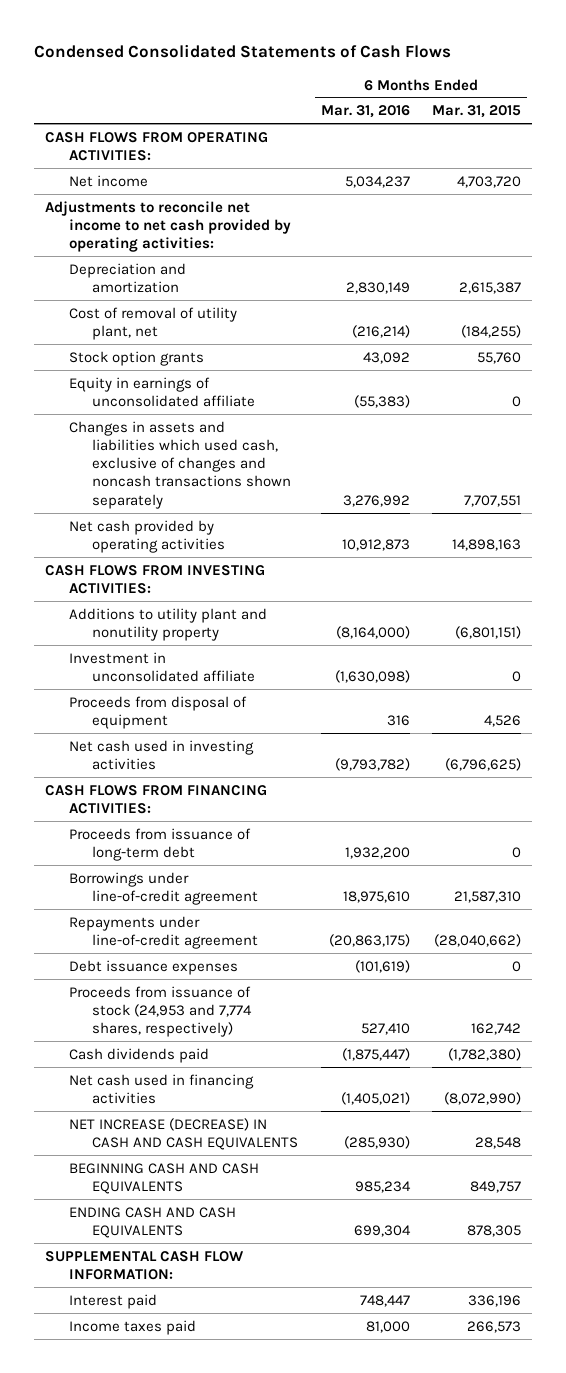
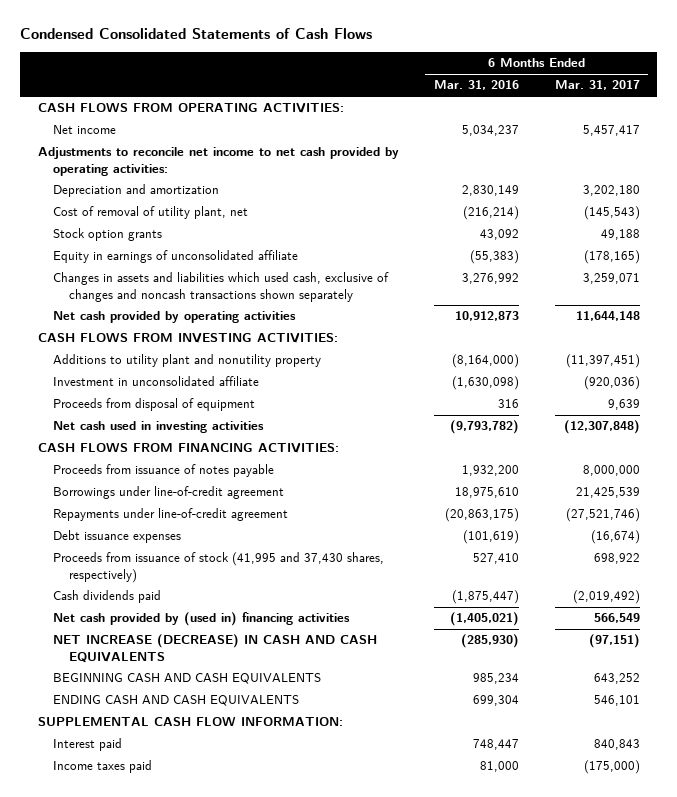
[432,105,522,119] Mar. 31, 2015 -> none
none -> [554,80,640,91] Mar. 31, 2017
[68,827,251,861] Proceeds from issuance of long-term debt -> [53,464,275,478] Proceeds from issuance of notes payable
[68,985,253,1038] Proceeds from issuance of stock (24,953 and 7,774 shares, respectively) -> [53,552,385,583] Proceeds from issuance of stock (41,995 and 37,430 shares, respectively)
[68,1073,254,1104] Net cash used in financing activities -> [53,612,351,627] Net cash provided by (used in) financing activities

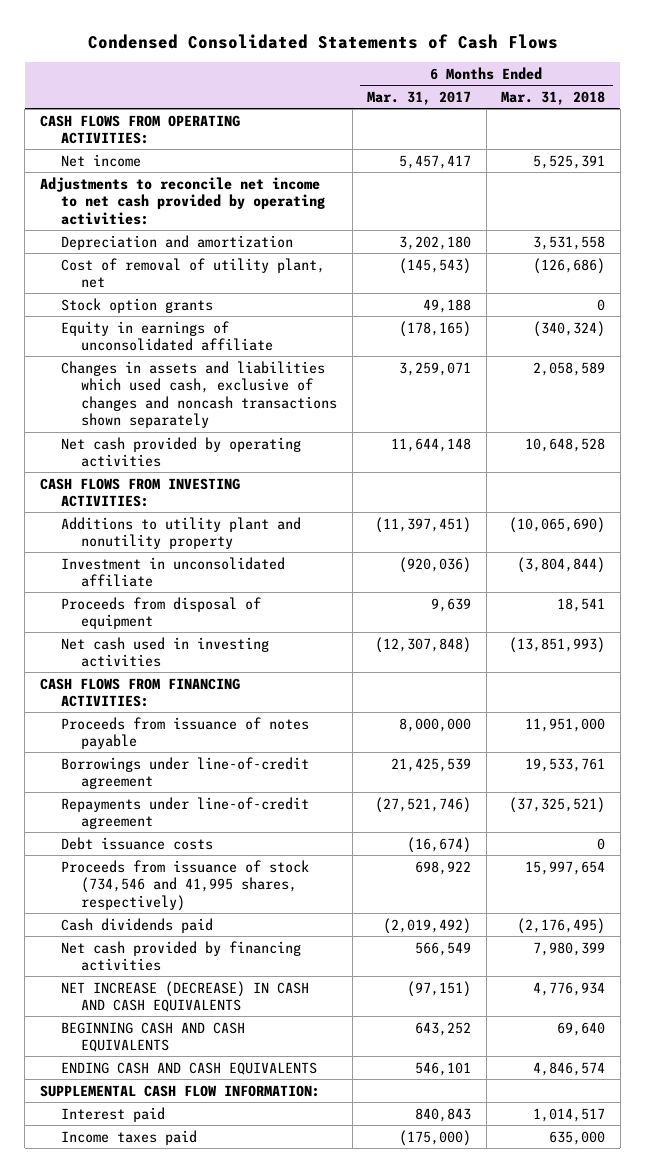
[434,80,520,91] Mar. 31, 2016 -> none
none -> [501,90,606,105] Mar. 31, 2018
[53,530,182,544] Debt issuance expenses -> [60,836,213,850] Debt issuance costs
[53,552,385,583] Proceeds from issuance of stock (41,995 and 37,430 shares, respectively) -> [60,859,309,911] Proceeds from issuance of stock (734,546 and 41,995 shares, respectively)
[53,612,351,627] Net cash provided by (used in) financing activities -> [60,940,301,972] Net cash provided by financing activities

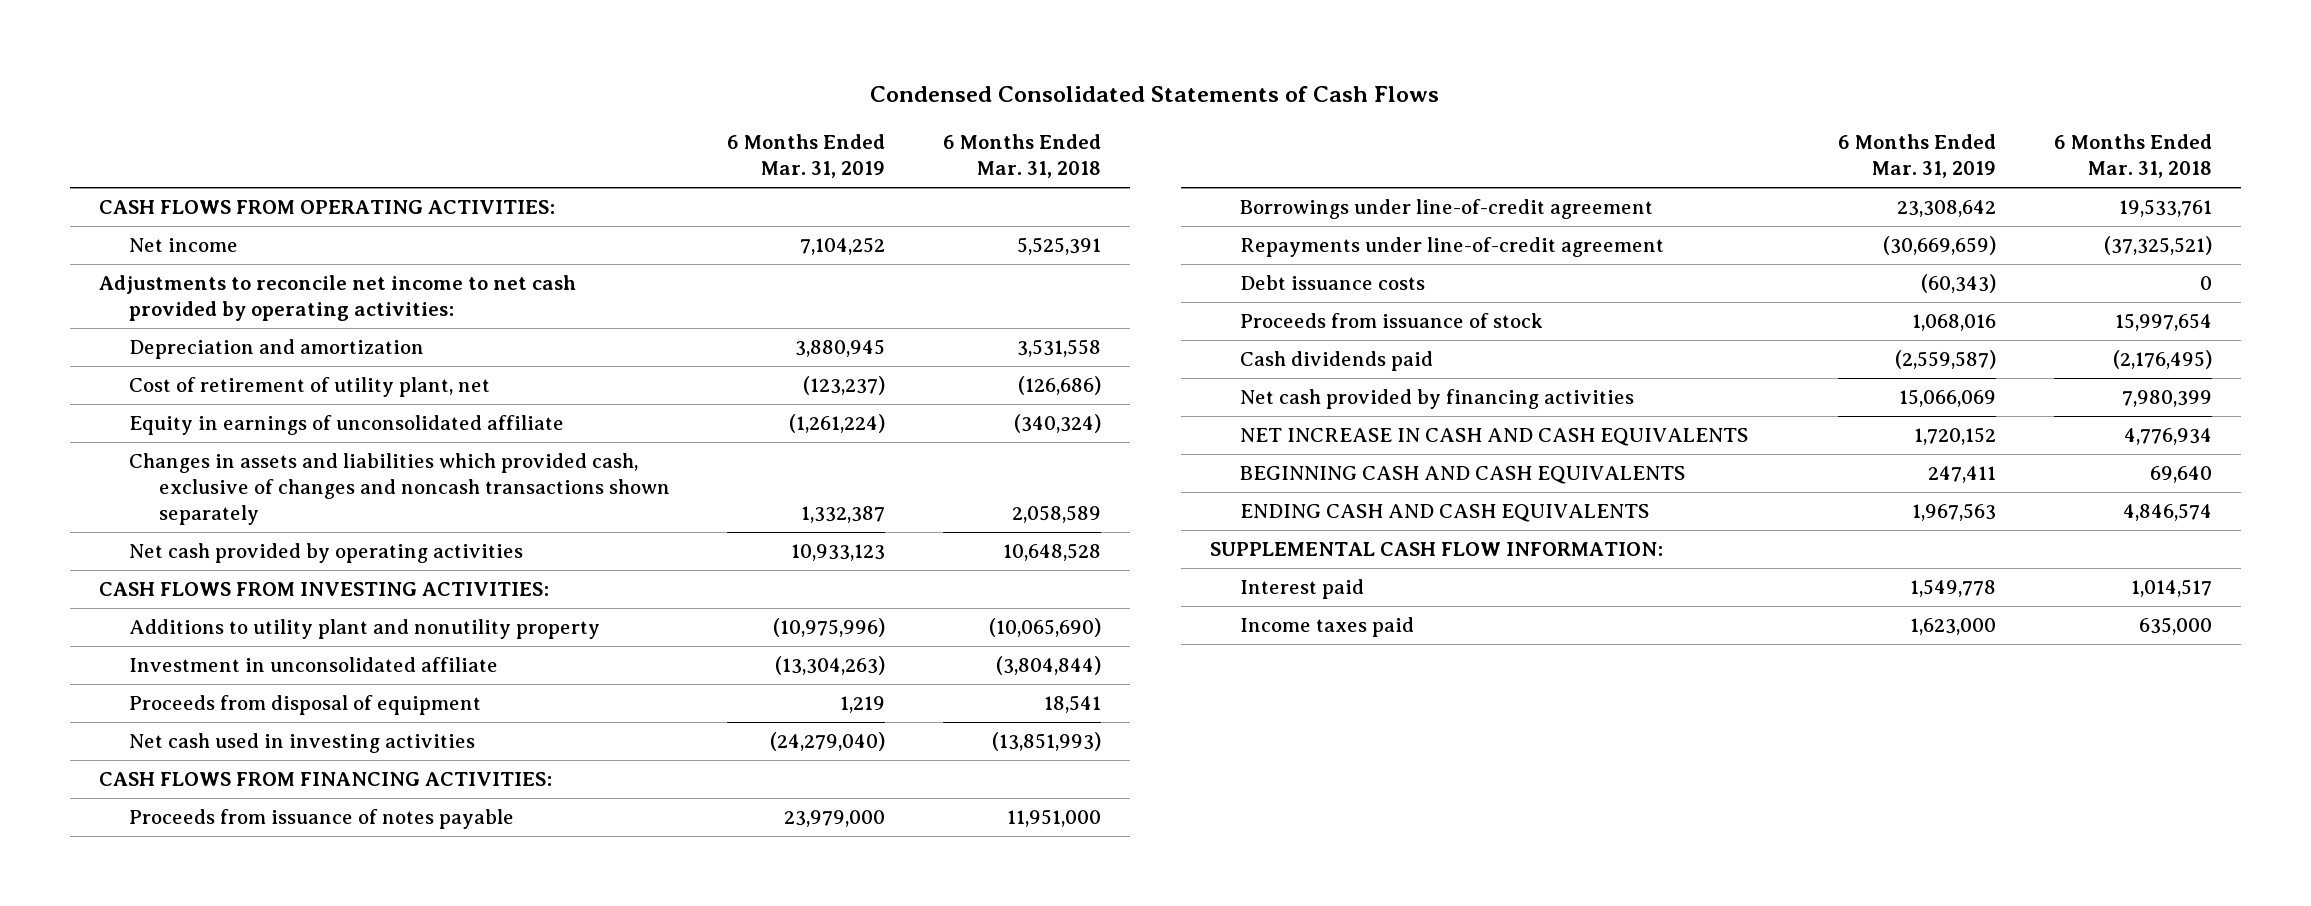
[367,90,472,105] Mar. 31, 2017 -> none
none -> [727,134,886,179] 6 Months Ended Mar. 31, 2019
[60,297,213,313] Stock option grants -> none
[60,257,325,289] Cost of removal of utility plant, net -> [128,377,490,398] Cost of retirement of utility plant, net
[60,360,338,429] Changes in assets and liabilities which used cash, exclusive of changes and noncash transactions shown separately -> [128,453,670,526] Changes in assets and liabilities which provided cash, exclusive of changes and noncash transactions shown separately
[60,859,309,911] Proceeds from issuance of stock (734,546 and 41,995 shares, respectively) -> [1239,313,1543,329] Proceeds from issuance of stock
[60,980,309,1013] NET INCREASE (DECREASE) IN CASH AND CASH EQUIVALENTS -> [1239,428,1748,447] NET INCREASE IN CASH AND CASH EQUIVALENTS

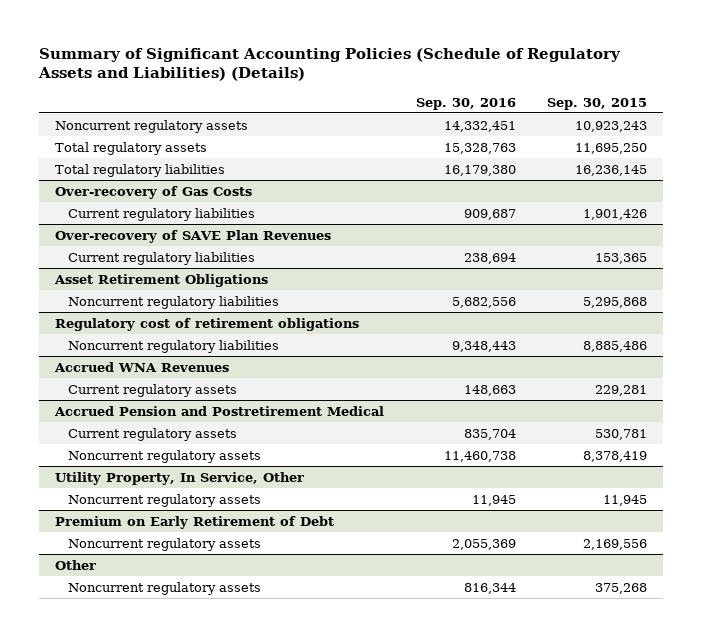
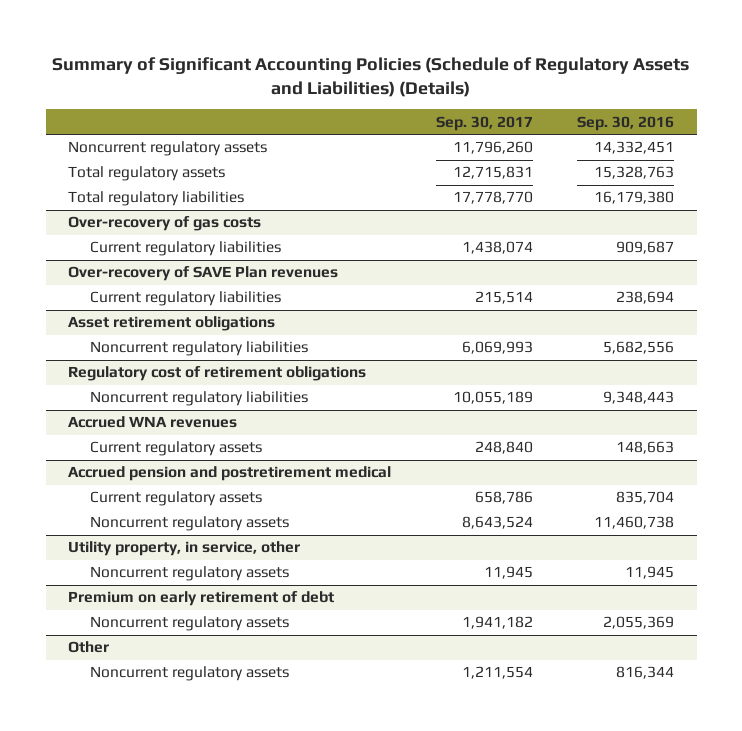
[547,97,648,110] Sep. 30, 2015 -> none
none -> [435,115,533,131] Sep. 30, 2017
[54,185,252,199] Over-recovery of Gas Costs -> [67,216,261,232] Over-recovery of gas costs
[54,229,331,243] Over-recovery of SAVE Plan Revenues -> [67,266,338,282] Over-recovery of SAVE Plan revenues
[53,273,268,287] Asset Retirement Obligations -> [67,316,275,332] Asset retirement obligations
[53,361,229,372] Accrued WNA Revenues -> [67,416,237,429] Accrued WNA revenues
[53,405,384,416] Accrued Pension and Postretirement Medical -> [67,466,391,482] Accrued pension and postretirement medical
[54,471,304,485] Utility Property, In Service, Other -> [67,541,300,557] Utility property, in service, other
[54,515,334,529] Premium on Early Retirement of Debt -> [67,591,334,607] Premium on early retirement of debt

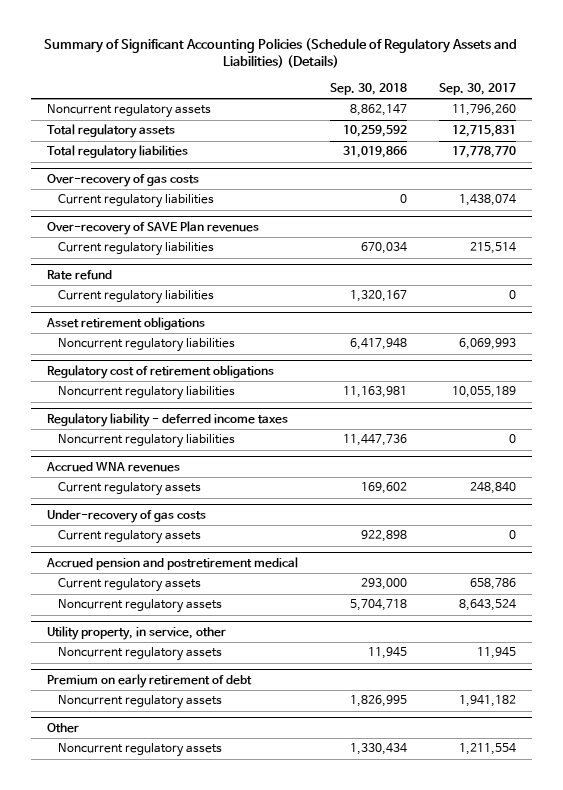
[577,115,675,131] Sep. 30, 2016 -> none
none -> [329,82,407,95] Sep. 30, 2018
none -> [47,270,113,281] Rate refund
none -> [57,290,214,305] Current regulatory liabilities
none -> [47,413,289,428] Regulatory liability - deferred income taxes
none -> [57,434,235,449] Noncurrent regulatory liabilities
none -> [47,510,207,524] Under-recovery of gas costs
none -> [57,530,201,545] Current regulatory assets

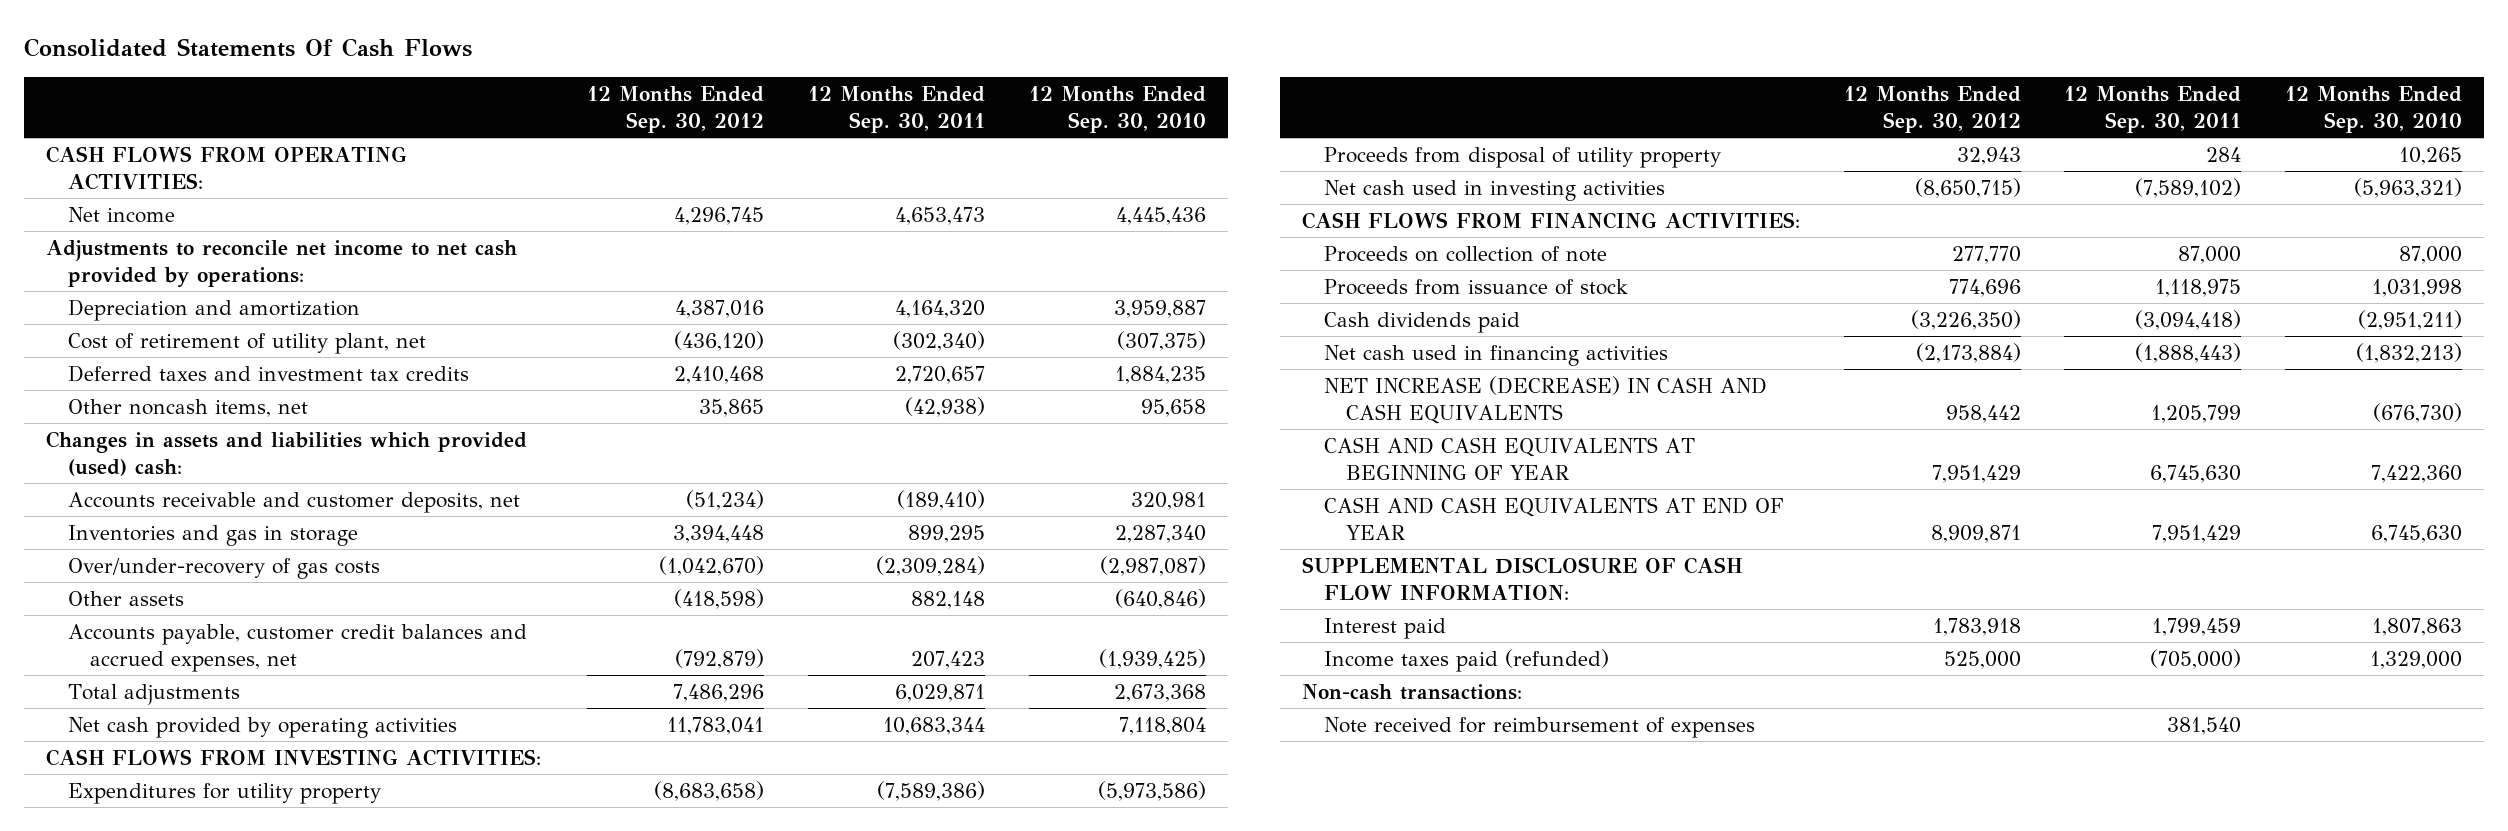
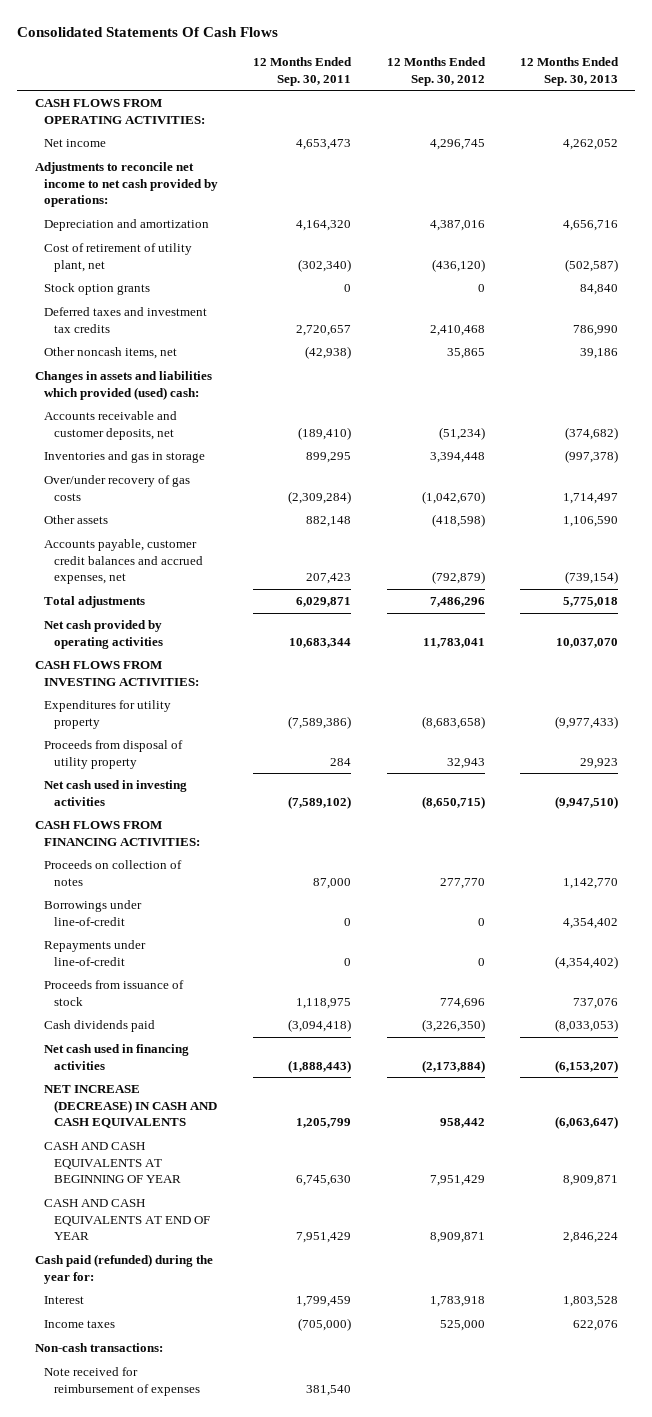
[1028,85,1206,133] 12 Months Ended Sep. 30, 2010 -> none
none -> [519,57,619,86] 12 Months Ended Sep. 30, 2013
none -> [44,283,151,296] Stock option grants
[67,557,380,579] Over/under-recovery of gas costs -> [44,475,191,501] Over/under recovery of gas costs
[1323,245,1607,262] Proceeds on collection of note -> [44,860,183,886] Proceeds on collection of notes
none -> [44,900,143,926] Borrowings under line-of-credit
none -> [44,940,147,966] Repayments under line-of-credit
[1301,556,1743,600] SUPPLEMENTAL DISCLOSURE OF CASH FLOW INFORMATION: -> none
none -> [34,1254,213,1284] Cash paid (refunded) during the year for:
[1323,617,1446,639] Interest paid -> [44,1296,85,1305] Interest
[1323,648,1609,672] Income taxes paid (refunded) -> [44,1320,116,1329] Income taxes

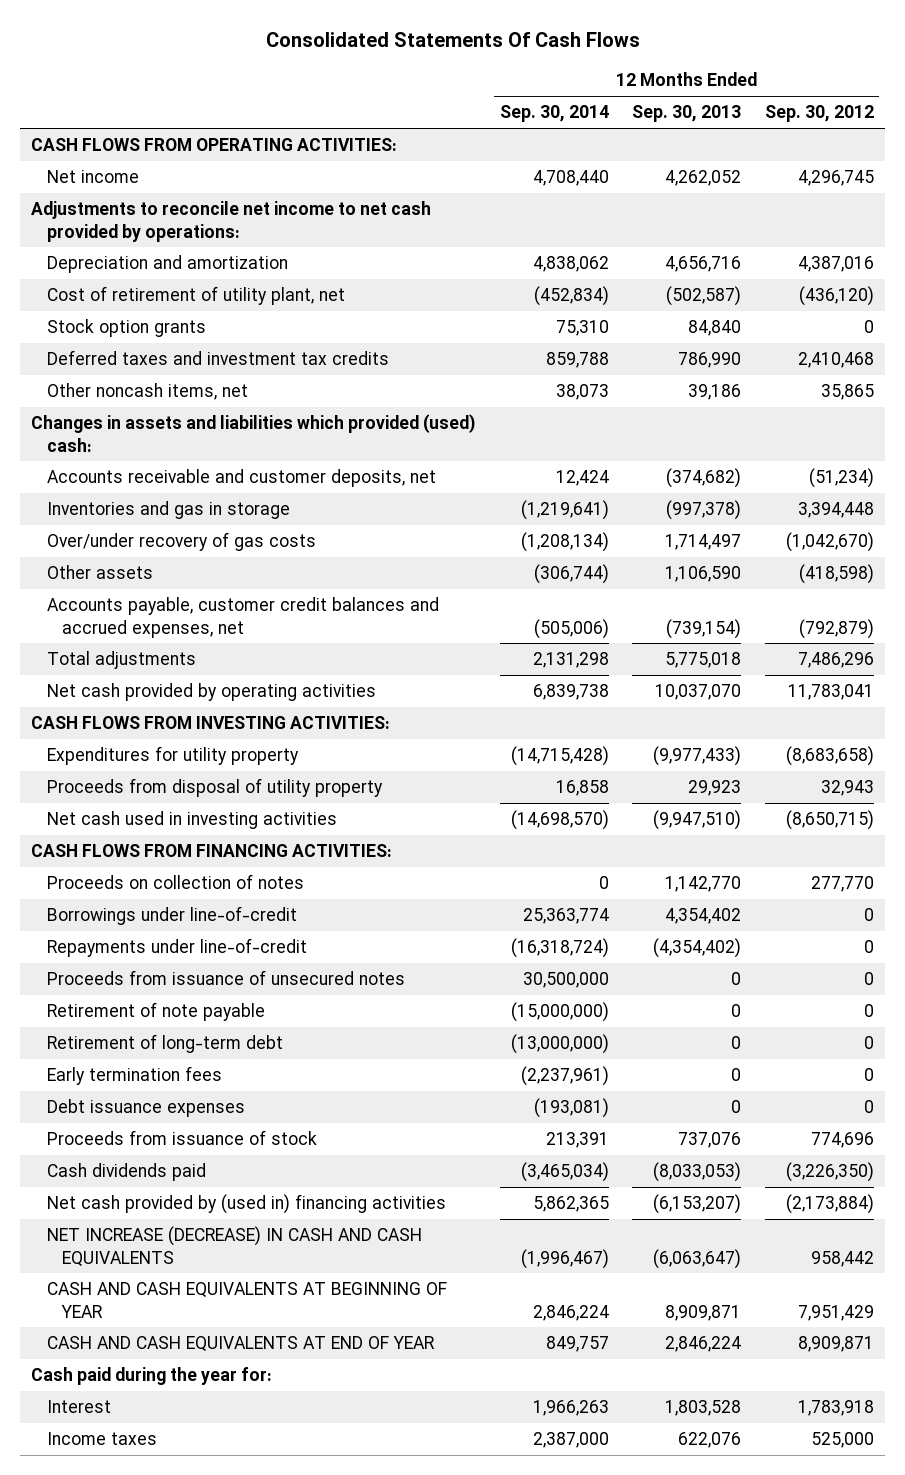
[253,57,353,86] 12 Months Ended Sep. 30, 2011 -> none
none -> [499,105,609,123] Sep. 30, 2014
none -> [46,970,405,986] Proceeds from issuance of unsecured notes
none -> [46,1002,265,1022] Retirement of note payable
none -> [46,1034,283,1054] Retirement of long-term debt
none -> [46,1066,222,1086] Early termination fees
none -> [46,1099,245,1118] Debt issuance expenses
[44,1044,190,1070] Net cash used in financing activities -> [46,1194,446,1215] Net cash provided by (used in) financing activities
[34,1254,213,1284] Cash paid (refunded) during the year for: -> [31,1367,273,1386] Cash paid during the year for:
[34,1343,163,1353] Non-cash transactions: -> none
[44,1367,201,1396] Note received for reimbursement of expenses -> none

